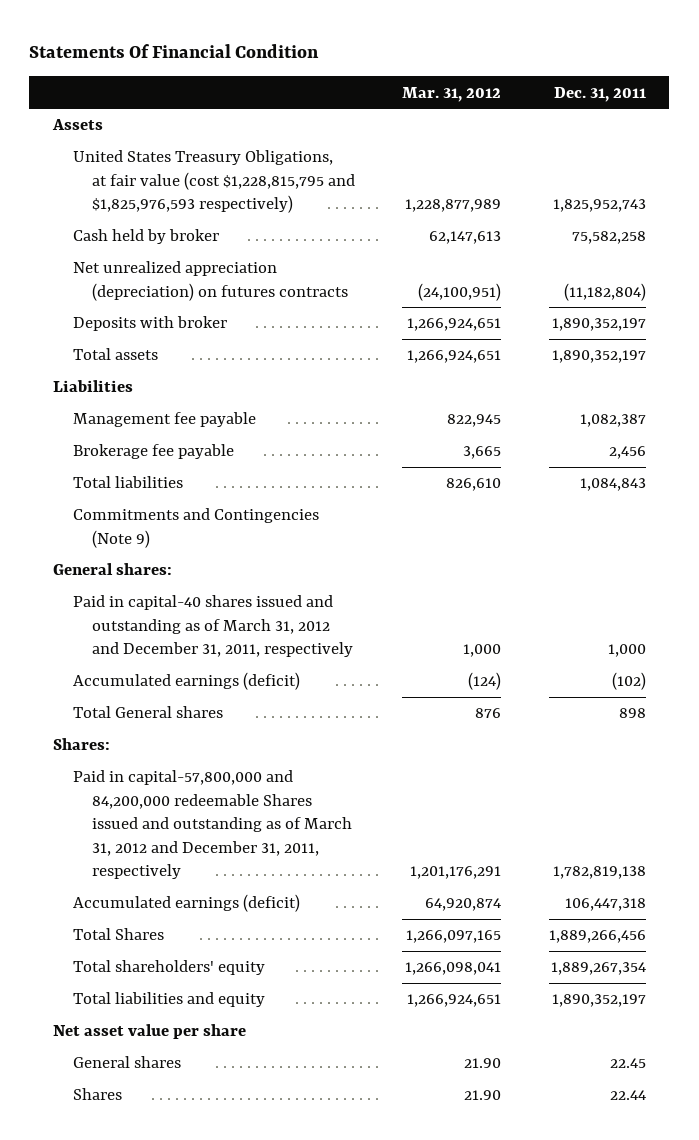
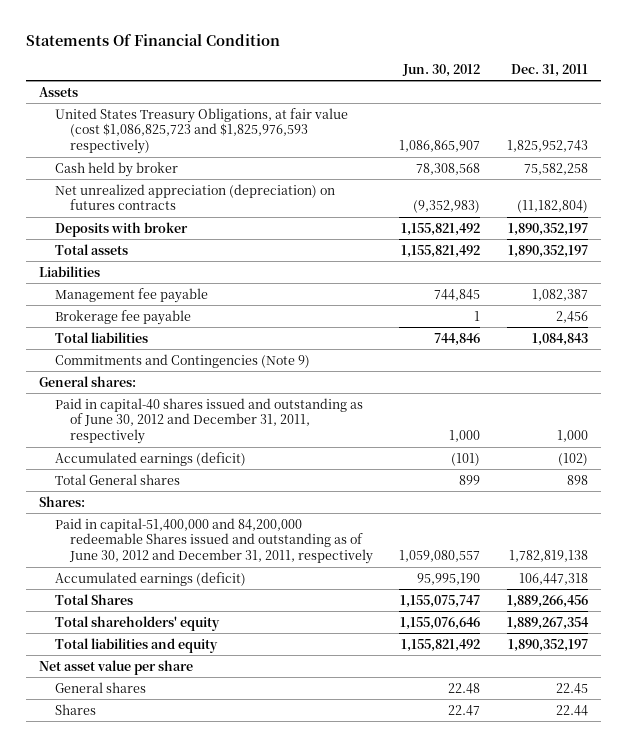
[402,86,502,102] Mar. 31, 2012 -> none
none -> [402,63,481,77] Jun. 30, 2012
[72,150,356,214] United States Treasury Obligations, at fair value (cost $1,228,815,795 and $1,825,976,593 respectively) -> [54,107,348,155] United States Treasury Obligations, at fair value (cost $1,086,825,723 and $1,825,976,593 respectively)
[72,595,354,658] Paid in capital-40 shares issued and outstanding as of March 31, 2012 and December 31, 2011, respectively -> [54,397,363,445] Paid in capital-40 shares issued and outstanding as of June 30, 2012 and December 31, 2011, respectively
[72,770,353,880] Paid in capital-57,800,000 and 84,200,000 redeemable Shares issued and outstanding as of March 31, 2012 and December 31, 2011, respectively -> [54,517,373,565] Paid in capital-51,400,000 and 84,200,000 redeemable Shares issued and outstanding as of June 30, 2012 and December 31, 2011, respectively

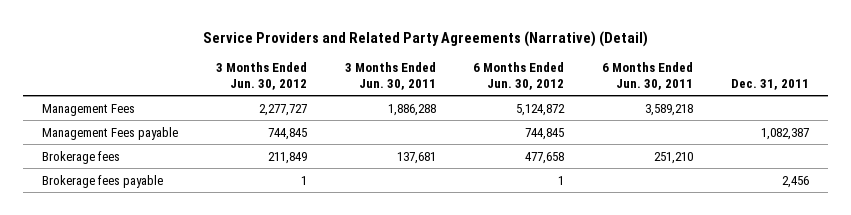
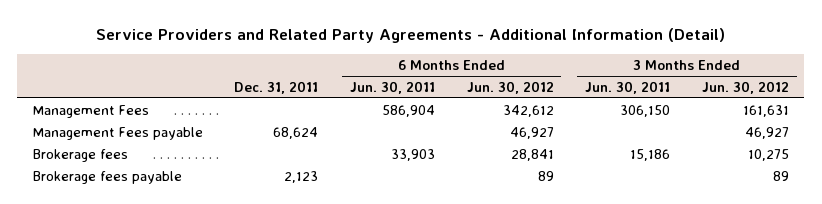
[202,30,648,47] Service Providers and Related Party Agreements (Narrative) (Detail) -> [95,27,725,43] Service Providers and Related Party Agreements - Additional Information (Detail)
[258,103,307,116] 2,277,727 -> [742,104,789,117] 161,631
[387,103,436,116] 1,886,288 -> [620,104,671,117] 306,150
[516,103,566,116] 5,124,872 -> [502,104,554,117] 342,612
[645,103,694,116] 3,589,218 -> [382,104,436,117] 586,904
[267,127,307,140] 744,845 -> [744,126,789,139] 46,927
[525,127,565,140] 744,845 -> [509,126,554,139] 46,927
[761,127,810,140] 1,082,387 -> [273,126,319,139] 68,624
[267,151,307,164] 211,849 -> [747,148,789,161] 10,275
[396,151,436,164] 137,681 -> [630,148,671,161] 15,186
[525,151,565,164] 477,658 -> [510,148,554,161] 28,841
[654,151,694,164] 251,210 -> [391,148,436,161] 33,903
[300,175,307,185] 1 -> [772,170,789,181] 89
[558,175,565,185] 1 -> [537,170,554,181] 89
[782,175,810,188] 2,456 -> [284,170,319,183] 2,123

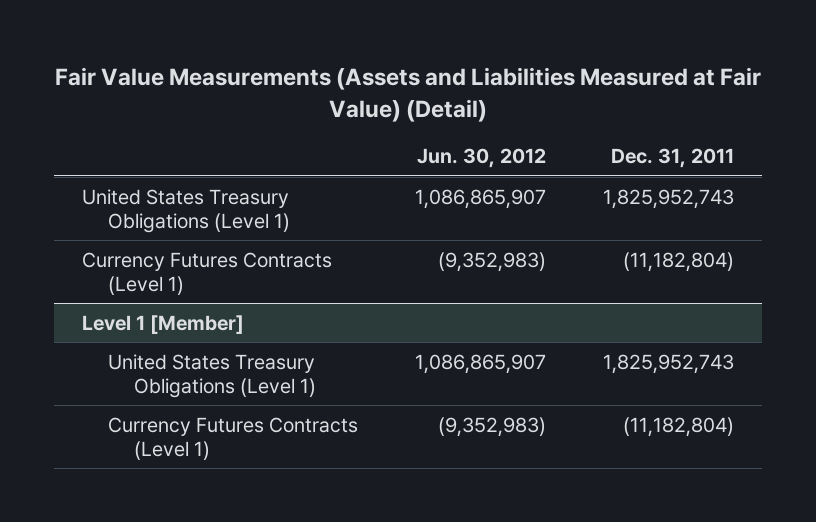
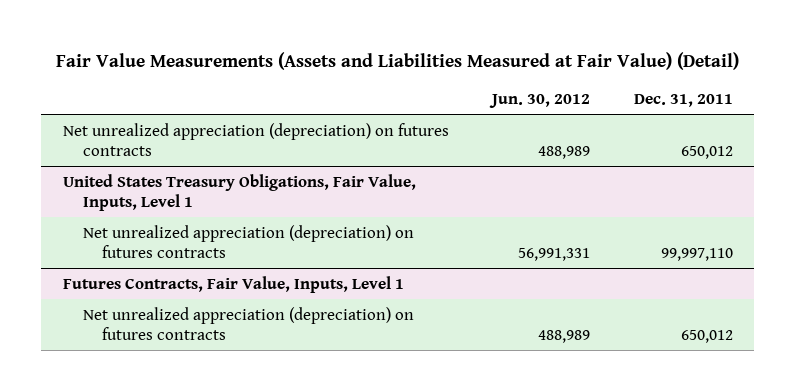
[82,188,291,233] United States Treasury Obligations (Level 1) -> none
[82,314,245,334] Level 1 [Member] -> none
[108,353,317,398] United States Treasury Obligations (Level 1) -> none
[82,251,333,295] Currency Futures Contracts (Level 1) -> [63,122,450,156] Net unrealized appreciation (depreciation) on futures contracts
[437,251,546,272] (9,352,983) -> [538,145,591,159] 488,989
[622,251,734,272] (11,182,804) -> [680,145,733,159] 650,012
none -> [63,173,417,211] United States Treasury Obligations, Fair Value, Inputs, Level 1
[108,416,359,460] Currency Futures Contracts (Level 1) -> [82,224,414,258] Net unrealized appreciation (depreciation) on futures contracts
[437,416,546,437] (9,352,983) -> [518,247,591,261] 56,991,331
[622,416,734,437] (11,182,804) -> [660,247,733,261] 99,997,110
none -> [63,275,405,293] Futures Contracts, Fair Value, Inputs, Level 1
none -> [82,306,414,340] Net unrealized appreciation (depreciation) on futures contracts

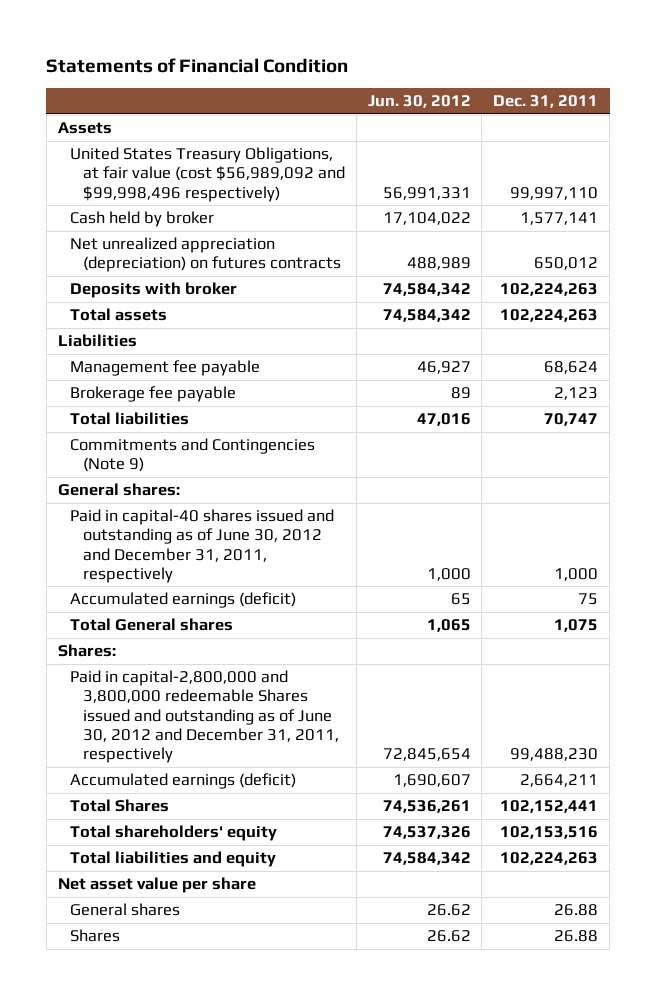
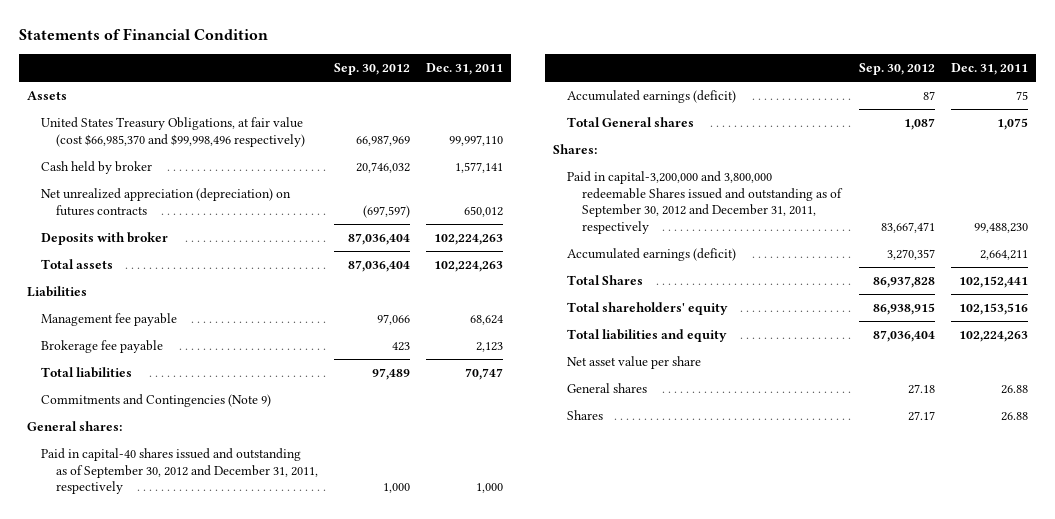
[367,95,471,109] Jun. 30, 2012 -> none
none -> [333,63,410,76] Sep. 30, 2012
[70,147,345,202] United States Treasury Obligations, at fair value (cost $56,989,092 and $99,998,496 respectively) -> [41,117,305,147] United States Treasury Obligations, at fair value (cost $66,985,370 and $99,998,496 respectively)
[70,509,335,583] Paid in capital-40 shares issued and outstanding as of June 30, 2012 and December 31, 2011, respectively -> [41,448,318,495] Paid in capital-40 shares issued and outstanding as of September 30, 2012 and December 31, 2011, respectively
[70,670,339,763] Paid in capital-2,800,000 and 3,800,000 redeemable Shares issued and outstanding as of June 30, 2012 and December 31, 2011, respectively -> [567,171,843,234] Paid in capital-3,200,000 and 3,800,000 redeemable Shares issued and outstanding as of September 30, 2012 and December 31, 2011, respectively

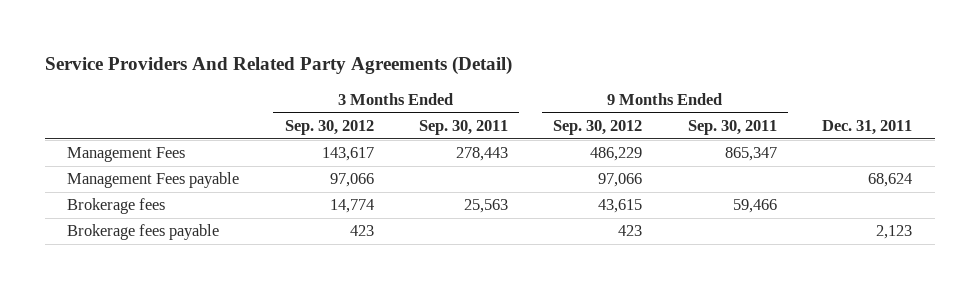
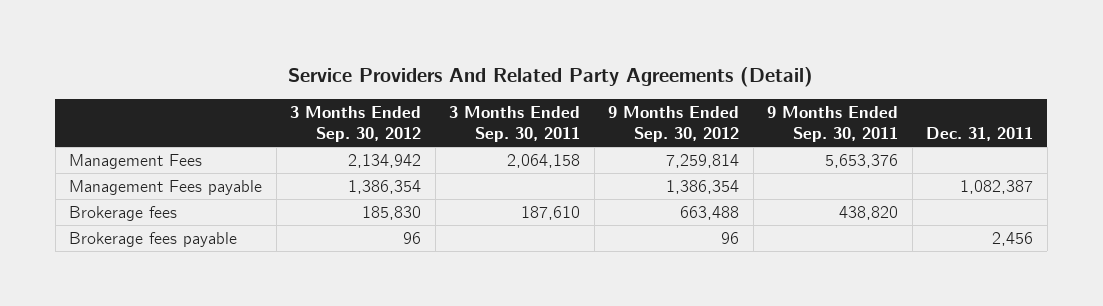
[321,147,374,162] 143,617 -> [348,153,422,168] 2,134,942
[456,147,509,162] 278,443 -> [507,153,581,168] 2,064,158
[590,147,643,162] 486,229 -> [666,153,740,168] 7,259,814
[724,147,777,162] 865,347 -> [825,153,899,168] 5,653,376
[329,173,374,188] 97,066 -> [348,179,422,194] 1,386,354
[598,173,643,188] 97,066 -> [666,179,740,194] 1,386,354
[868,173,913,188] 68,624 -> [960,179,1034,194] 1,082,387
[329,199,374,214] 14,774 -> [362,205,422,220] 185,830
[464,199,509,214] 25,563 -> [521,205,581,220] 187,610
[598,199,643,214] 43,615 -> [680,205,740,220] 663,488
[732,199,777,214] 59,466 -> [839,205,899,220] 438,820
[349,225,374,237] 423 -> [403,231,422,244] 96
[618,225,643,237] 423 -> [721,231,740,244] 96
[876,225,913,240] 2,123 -> [992,231,1034,246] 2,456

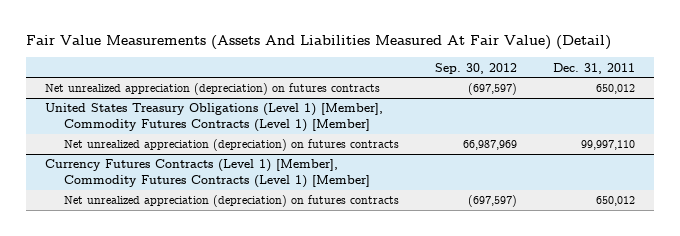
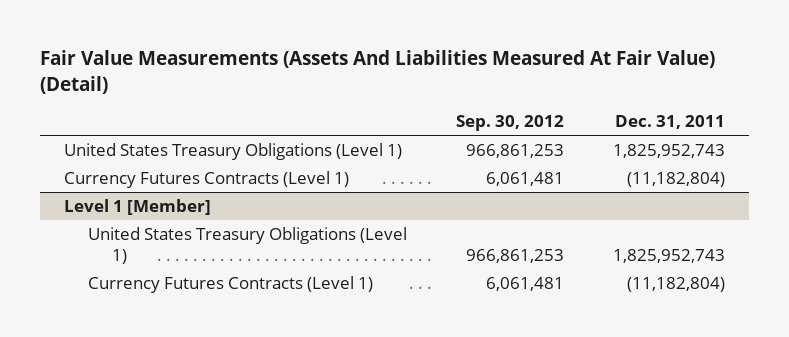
[44,103,383,132] United States Treasury Obligations (Level 1) [Member], Commodity Futures Contracts (Level 1) [Member] -> none
[44,159,370,188] Currency Futures Contracts (Level 1) [Member], Commodity Futures Contracts (Level 1) [Member] -> none
[63,195,399,208] Net unrealized appreciation (depreciation) on futures contracts -> none
none -> [64,142,403,160] United States Treasury Obligations (Level 1)
[44,83,380,96] Net unrealized appreciation (depreciation) on futures contracts -> [64,170,350,188] Currency Futures Contracts (Level 1)
[468,83,518,96] (697,597) -> [486,171,565,186] 6,061,481
[596,84,636,95] 650,012 -> [626,171,725,187] (11,182,804)
none -> [64,198,212,215] Level 1 [Member]
none -> [88,226,408,265] United States Treasury Obligations (Level 1)
[63,139,399,152] Net unrealized appreciation (depreciation) on futures contracts -> [88,275,374,293] Currency Futures Contracts (Level 1)
[463,140,518,151] 66,987,969 -> [486,276,565,291] 6,061,481
[581,140,636,151] 99,997,110 -> [626,276,725,292] (11,182,804)

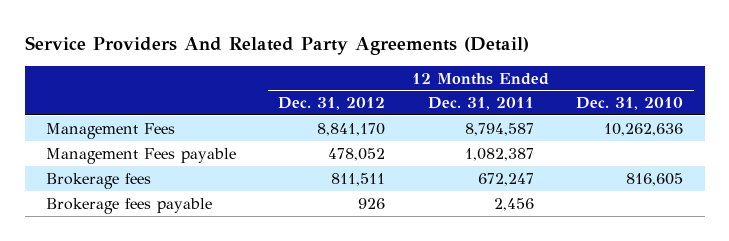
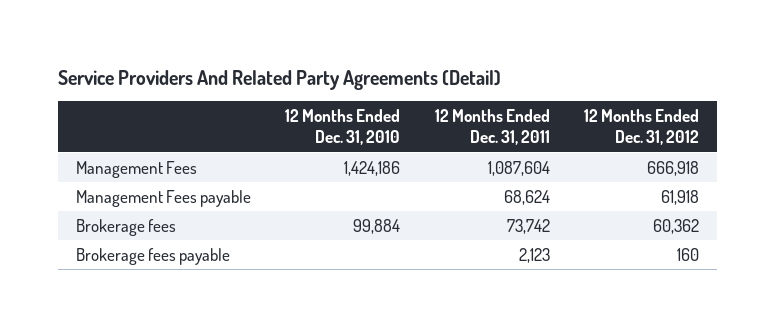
[317,122,386,136] 8,841,170 -> [647,160,700,176] 666,918
[464,122,534,136] 8,794,587 -> [487,160,550,176] 1,087,604
[604,122,684,136] 10,262,636 -> [344,160,401,176] 1,424,186
[328,147,386,161] 478,052 -> [661,189,700,205] 61,918
[464,147,534,161] 1,082,387 -> [503,189,550,205] 68,624
[331,172,386,186] 811,511 -> [653,218,700,234] 60,362
[477,172,534,186] 672,247 -> [506,218,550,234] 73,742
[626,172,684,186] 816,605 -> [353,218,401,234] 99,884
[358,197,386,209] 926 -> [677,247,700,261] 160
[493,197,534,211] 2,456 -> [518,247,550,263] 2,123

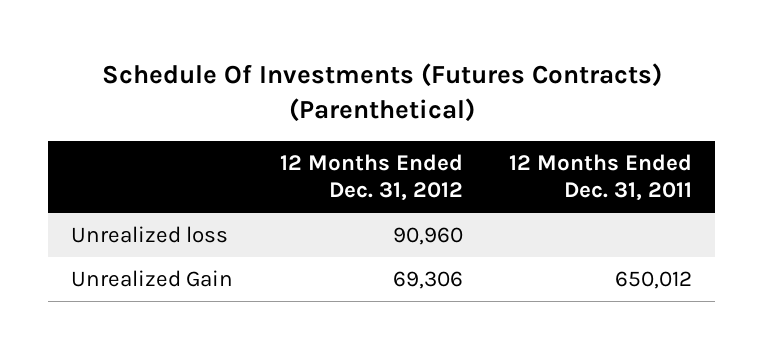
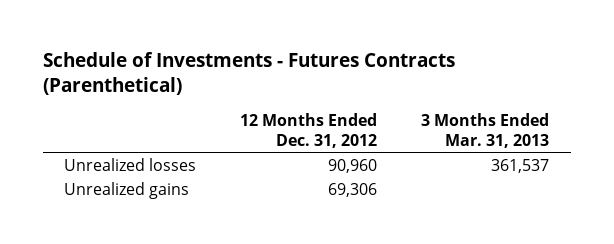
[101,63,662,123] Schedule Of Investments (Futures Contracts) (Parenthetical) -> [42,52,455,96] Schedule of Investments - Futures Contracts (Parenthetical)
[509,153,693,202] 12 Months Ended Dec. 31, 2011 -> none
none -> [421,112,550,148] 3 Months Ended Mar. 31, 2013
[71,226,229,244] Unrealized loss -> [64,157,197,171] Unrealized losses
[71,270,234,288] Unrealized Gain -> [64,181,190,199] Unrealized gains

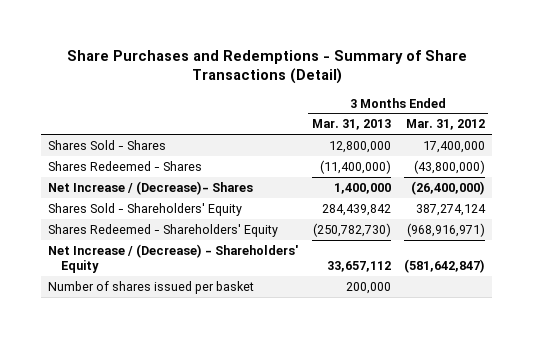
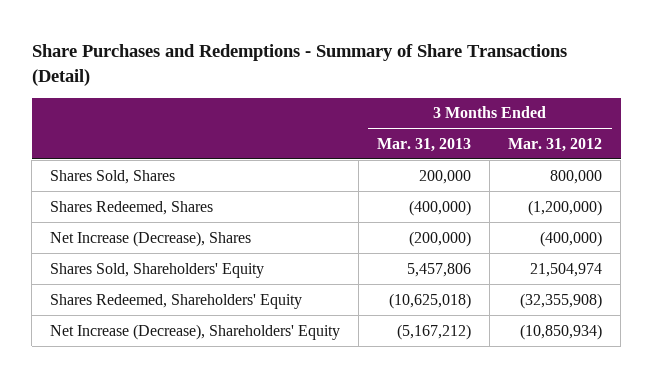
[48,280,255,294] Number of shares issued per basket -> none
[48,139,167,150] Shares Sold - Shares -> [50,169,176,184] Shares Sold, Shares
[328,140,391,153] 12,800,000 -> [419,169,472,184] 200,000
[422,140,485,153] 17,400,000 -> [550,169,603,184] 800,000
[48,160,203,171] Shares Redeemed - Shares -> [50,200,214,215] Shares Redeemed, Shares
[319,159,391,174] (11,400,000) -> [409,199,472,216] (400,000)
[413,159,485,174] (43,800,000) -> [528,199,603,216] (1,200,000)
[48,180,254,195] Net Increase / (Decrease)- Shares -> [50,230,252,247] Net Increase (Decrease), Shares
[333,182,391,194] 1,400,000 -> [409,230,472,247] (200,000)
[410,180,485,195] (26,400,000) -> [540,230,603,247] (400,000)
[48,202,243,216] Shares Sold - Shareholders' Equity -> [50,262,265,278] Shares Sold, Shareholders' Equity
[321,203,391,216] 284,439,842 -> [407,262,472,277] 5,457,806
[415,203,486,216] 387,274,124 -> [530,262,603,277] 21,504,974
[48,223,279,237] Shares Redeemed - Shareholders' Equity -> [50,293,303,309] Shares Redeemed, Shareholders' Equity
[312,222,391,237] (250,782,730) -> [389,292,472,309] (10,625,018)
[406,222,485,237] (968,916,971) -> [520,292,603,309] (32,355,908)
[48,243,299,273] Net Increase / (Decrease) - Shareholders' Equity -> [50,323,341,340] Net Increase (Decrease), Shareholders' Equity
[326,260,391,272] 33,657,112 -> [397,323,472,340] (5,167,212)
[403,258,485,273] (581,642,847) -> [520,323,603,340] (10,850,934)

